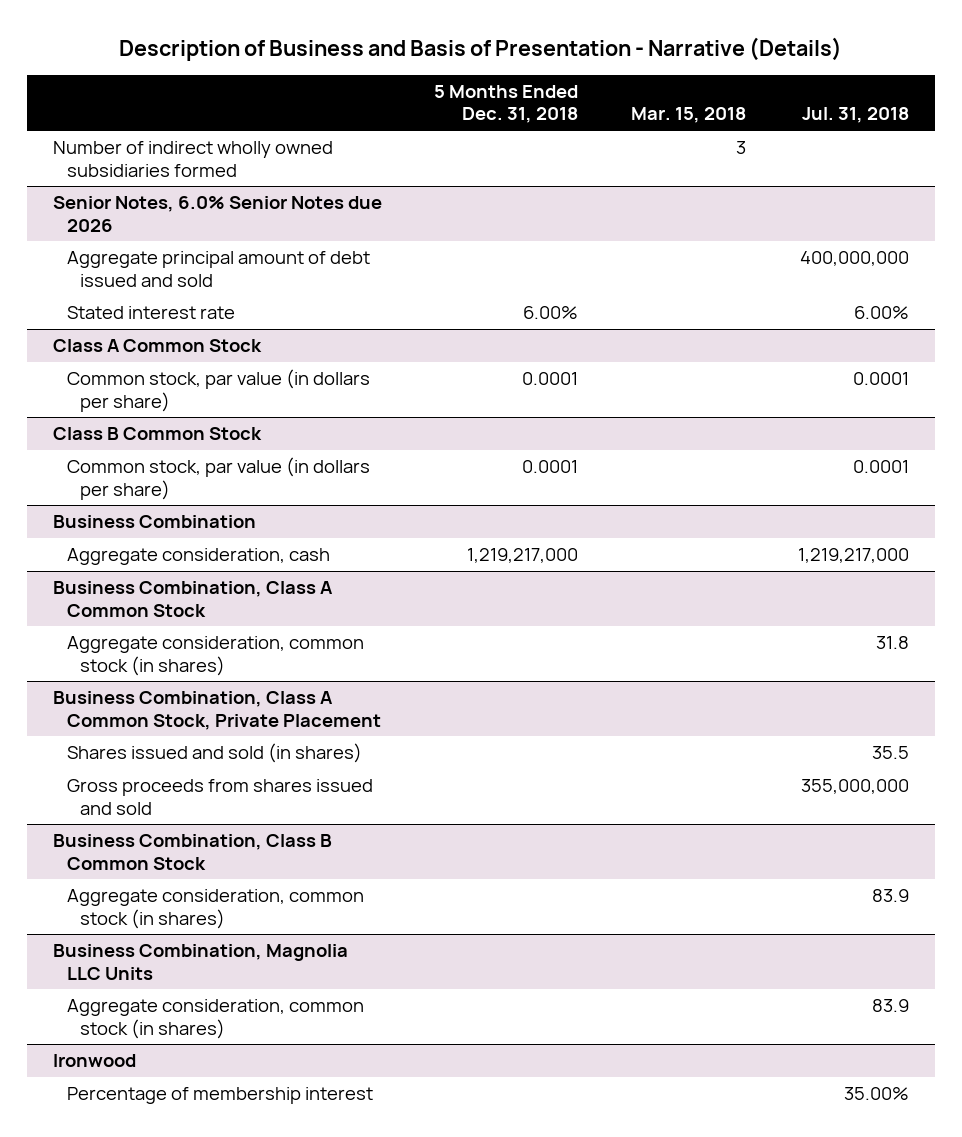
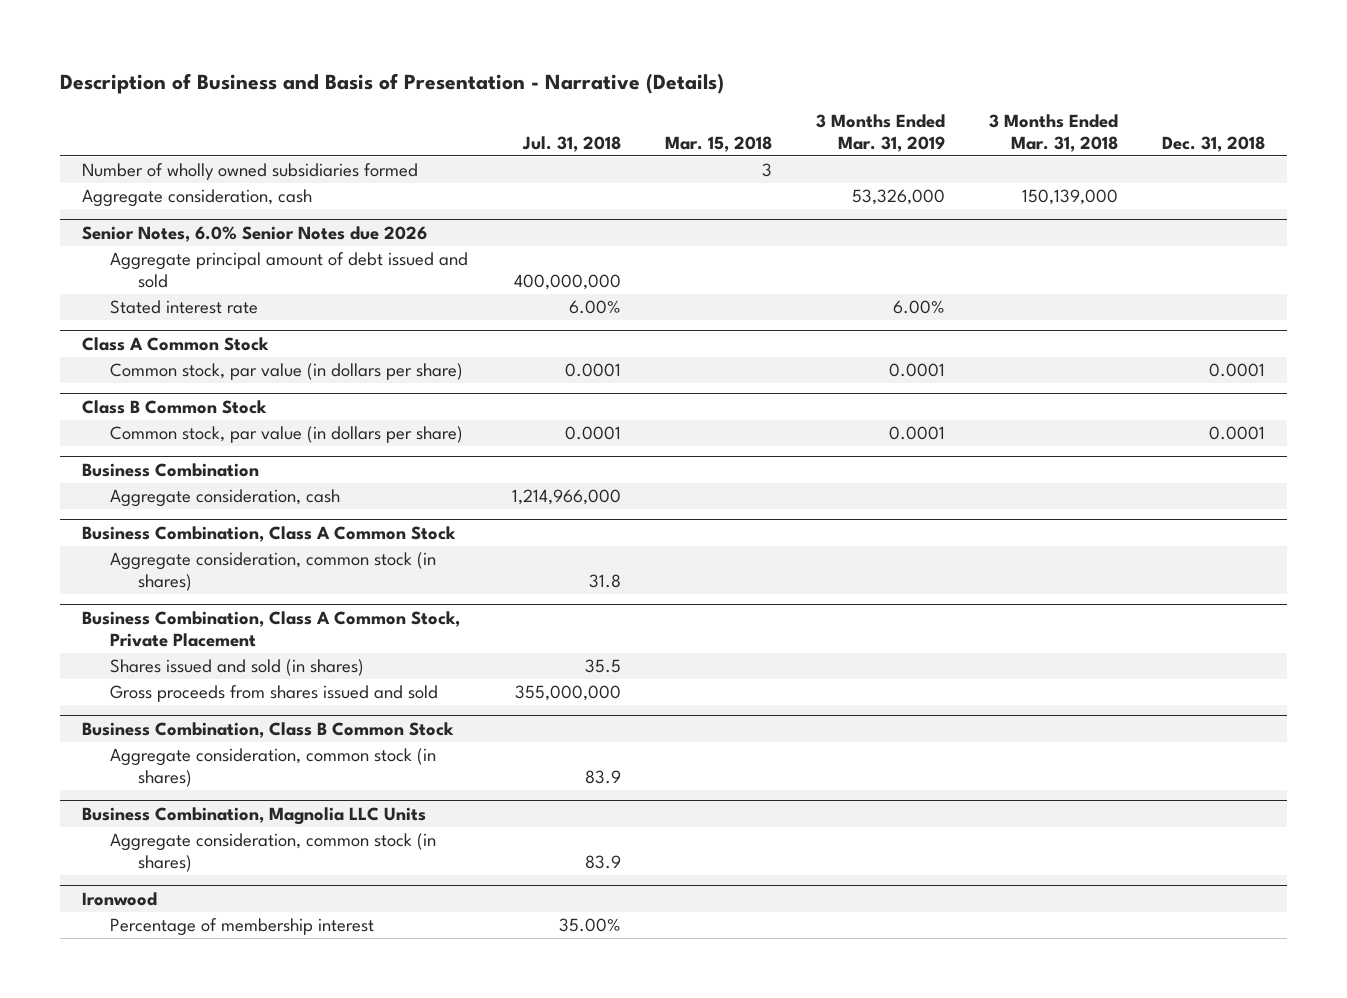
[434,85,579,124] 5 Months Ended Dec. 31, 2018 -> none
none -> [815,113,945,152] 3 Months Ended Mar. 31, 2019
none -> [988,113,1118,152] 3 Months Ended Mar. 31, 2018
none -> [1161,135,1265,152] Dec. 31, 2018
[53,141,334,177] Number of indirect wholly owned subsidiaries formed -> [82,163,419,181] Number of wholly owned subsidiaries formed
none -> [82,189,313,208] Aggregate consideration, cash
[797,548,909,564] 1,219,217,000 -> [511,489,621,506] 1,214,966,000

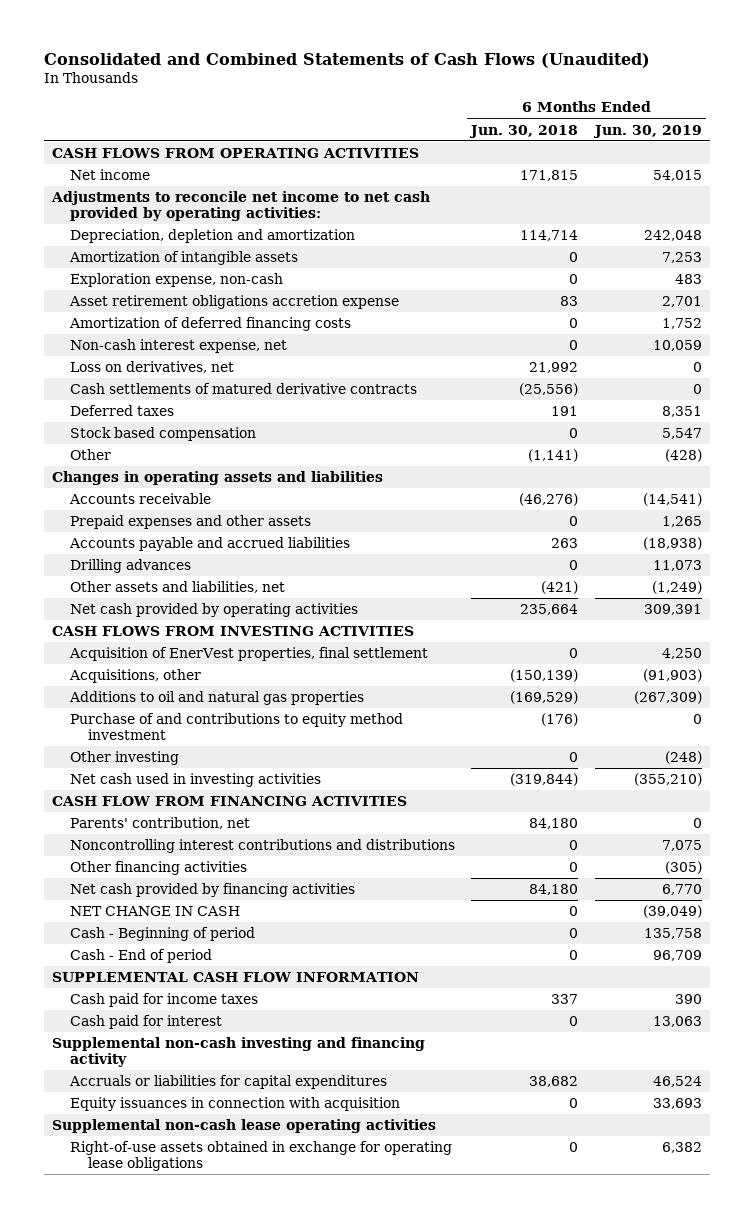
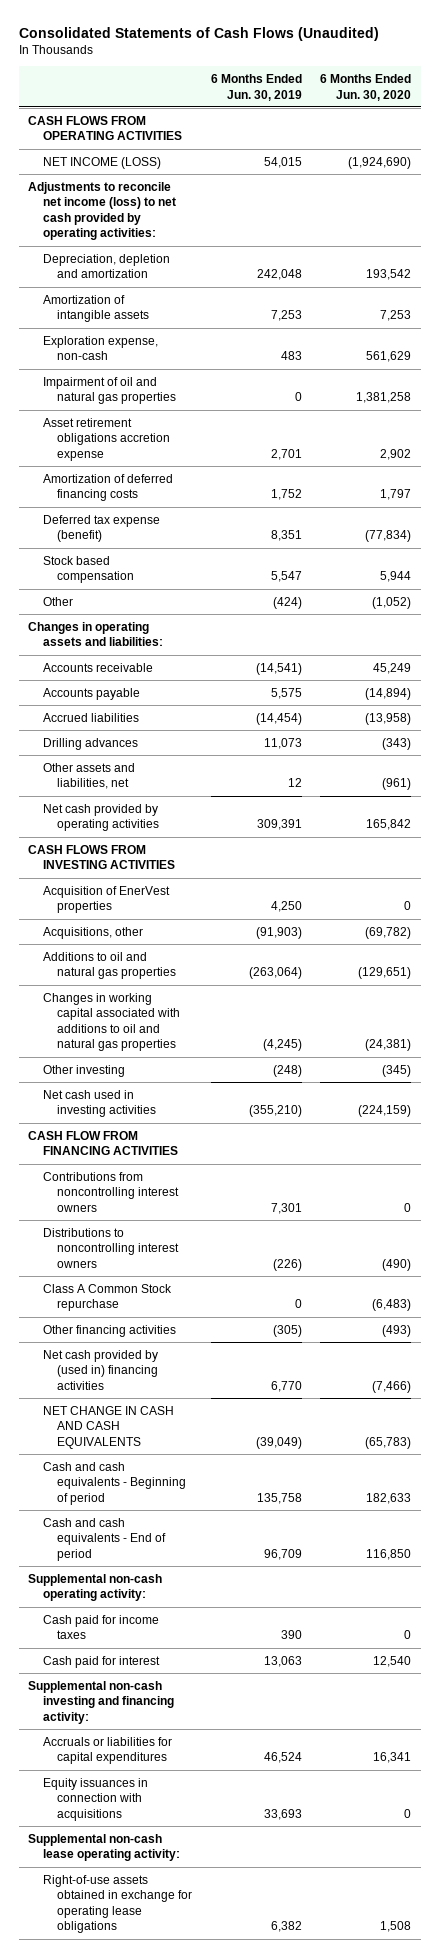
[44,52,651,68] Consolidated and Combined Statements of Cash Flows (Unaudited) -> [18,26,379,41] Consolidated Statements of Cash Flows (Unaudited)
[469,124,579,138] Jun. 30, 2018 -> none
none -> [320,74,412,101] 6 Months Ended Jun. 30, 2020
[70,169,151,181] Net income -> [42,156,161,169] NET INCOME (LOSS)
[51,191,431,221] Adjustments to reconcile net income to net cash provided by operating activities: -> [28,181,176,241] Adjustments to reconcile net income (loss) to net cash provided by operating activities:
none -> [42,376,176,405] Impairment of oil and natural gas properties
[70,339,288,354] Non-cash interest expense, net -> none
[70,361,235,374] Loss on derivatives, net -> none
[70,383,418,395] Cash settlements of matured derivative contracts -> none
[70,405,175,417] Deferred taxes -> [42,514,160,543] Deferred tax expense (benefit)
[664,449,702,463] (428) -> [272,596,302,609] (424)
[52,471,384,486] Changes in operating assets and liabilities -> [28,621,163,647] Changes in operating assets and liabilities:
[70,515,312,530] Prepaid expenses and other assets -> none
[69,537,351,552] Accounts payable and accrued liabilities -> none
none -> [42,687,140,700] Accounts payable
none -> [42,712,139,722] Accrued liabilities
[651,581,702,595] (1,249) -> [287,778,302,788] 12
[69,647,429,662] Acquisition of EnerVest properties, final settlement -> [42,885,170,914] Acquisition of EnerVest properties
[70,713,404,740] Purchase of and contributions to equity method investment -> none
[633,691,702,705] (267,309) -> [248,967,302,980] (263,064)
none -> [42,992,180,1052] Changes in working capital associated with additions to oil and natural gas properties
[70,817,251,830] Parents' contribution, net -> none
[70,839,456,854] Noncontrolling interest contributions and distributions -> [42,1171,179,1212] Contributions from noncontrolling interest owners
[661,840,702,852] 7,075 -> [270,1202,302,1214] 7,301
none -> [42,1227,179,1268] Distributions to noncontrolling interest owners
none -> [42,1283,172,1312] Class A Common Stock repurchase
[70,883,356,898] Net cash provided by financing activities -> [42,1349,158,1390] Net cash provided by (used in) financing activities
[70,906,241,917] NET CHANGE IN CASH -> [42,1405,174,1449] NET CHANGE IN CASH AND CASH EQUIVALENTS
[70,927,256,942] Cash - Beginning of period -> [42,1461,186,1505] Cash and cash equivalents - Beginning of period
[70,949,213,964] Cash - End of period -> [42,1517,166,1561] Cash and cash equivalents - End of period
[52,972,420,983] SUPPLEMENTAL CASH FLOW INFORMATION -> [28,1573,163,1602] Supplemental non-cash operating activity:
[52,1037,426,1067] Supplemental non-cash investing and financing activity -> [28,1680,174,1724] Supplemental non-cash investing and financing activity:
[70,1097,401,1112] Equity issuances in connection with acquisition -> [42,1777,148,1821] Equity issuances in connection with acquisitions
[52,1119,437,1134] Supplemental non-cash lease operating activities -> [28,1833,180,1862] Supplemental non-cash lease operating activity:

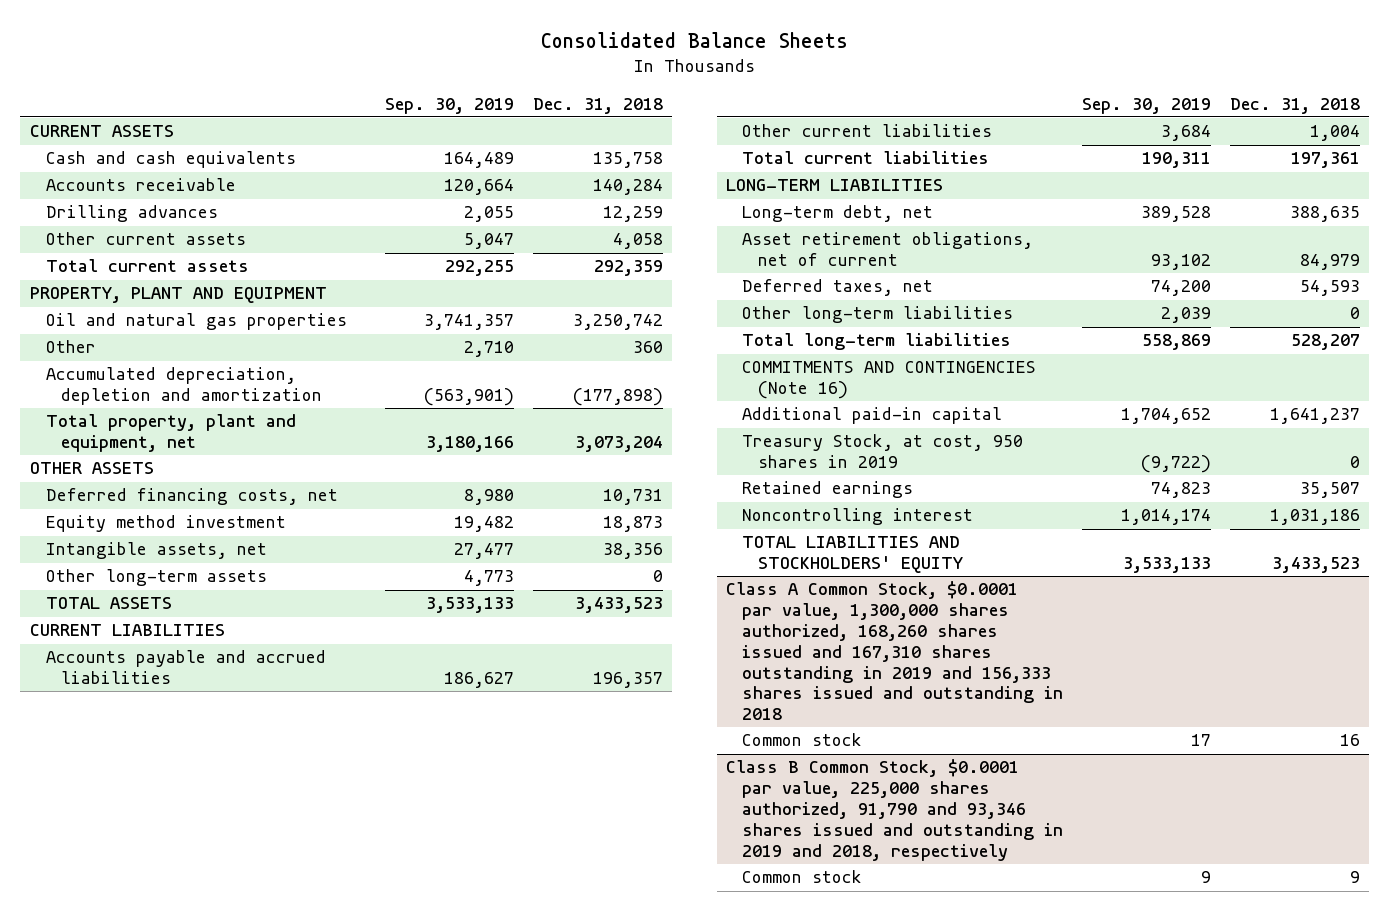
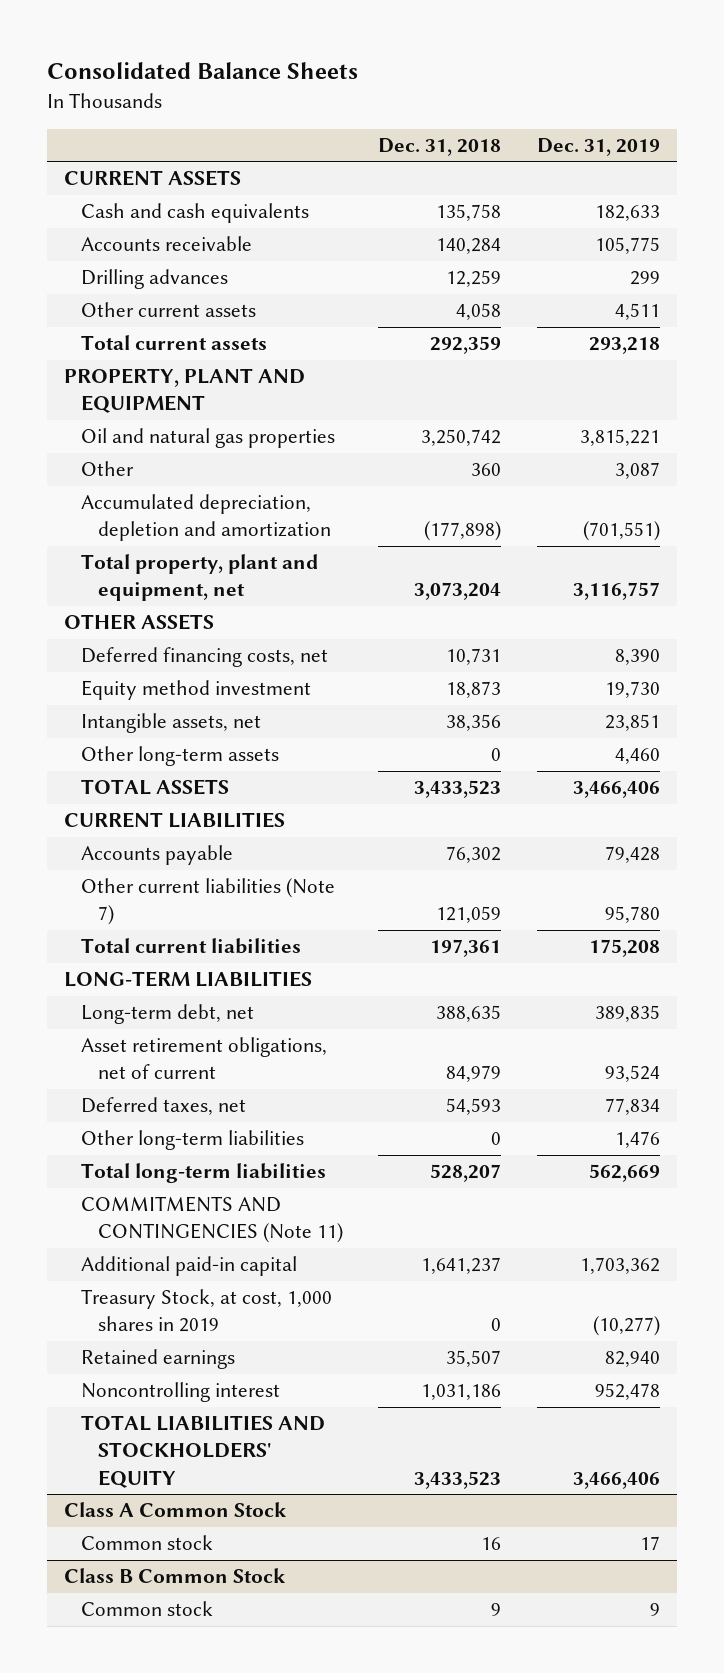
[385,97,515,114] Sep. 30, 2019 -> none
none -> [536,137,660,156] Dec. 31, 2019
[45,650,326,685] Accounts payable and accrued liabilities -> none
none -> [81,845,234,866] Accounts payable
[742,124,993,138] Other current liabilities -> [81,878,336,926] Other current liabilities (Note 7)
[1309,125,1360,142] 1,004 -> [436,906,502,924] 121,059
[742,361,1037,400] COMMITMENTS AND CONTINGENCIES (Note 16) -> [81,1196,344,1244] COMMITMENTS AND CONTINGENCIES (Note 11)
[742,434,1024,469] Treasury Stock, at cost, 950 shares in 2019 -> [81,1289,333,1333] Treasury Stock, at cost, 1,000 shares in 2019
[726,581,1064,721] Class A Common Stock, $0.0001 par value, 1,300,000 shares authorized, 168,260 shares issued and 167,310 shares outstanding in 2019 and 156,333 shares issued and outstanding in 2018 -> [64,1502,288,1518] Class A Common Stock
[726,759,1064,861] Class B Common Stock, $0.0001 par value, 225,000 shares authorized, 91,790 and 93,346 shares issued and outstanding in 2019 and 2018, respectively -> [64,1568,287,1584] Class B Common Stock

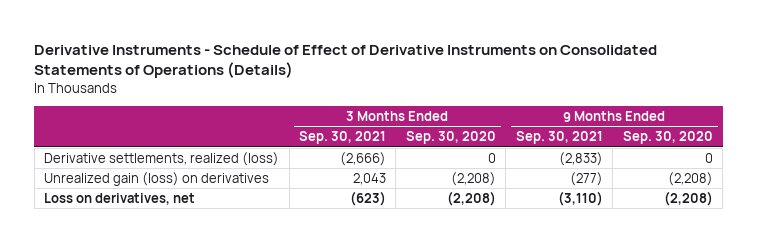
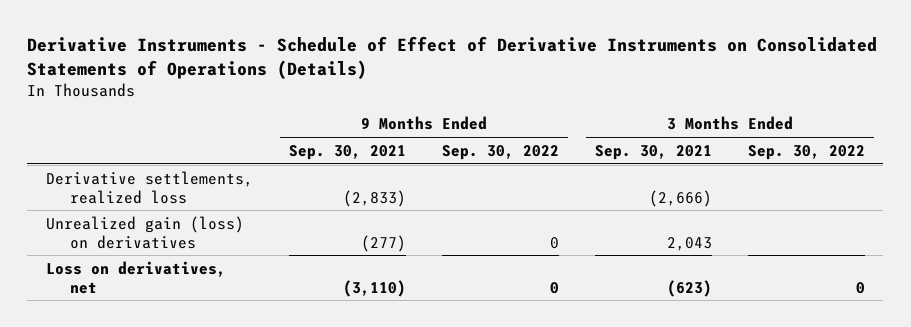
[405,131,496,145] Sep. 30, 2020 -> none
[622,131,713,145] Sep. 30, 2020 -> none
none -> [441,144,559,160] Sep. 30, 2022
none -> [748,144,866,160] Sep. 30, 2022
[44,151,280,166] Derivative settlements, realized (loss) -> [45,170,253,204] Derivative settlements, realized loss

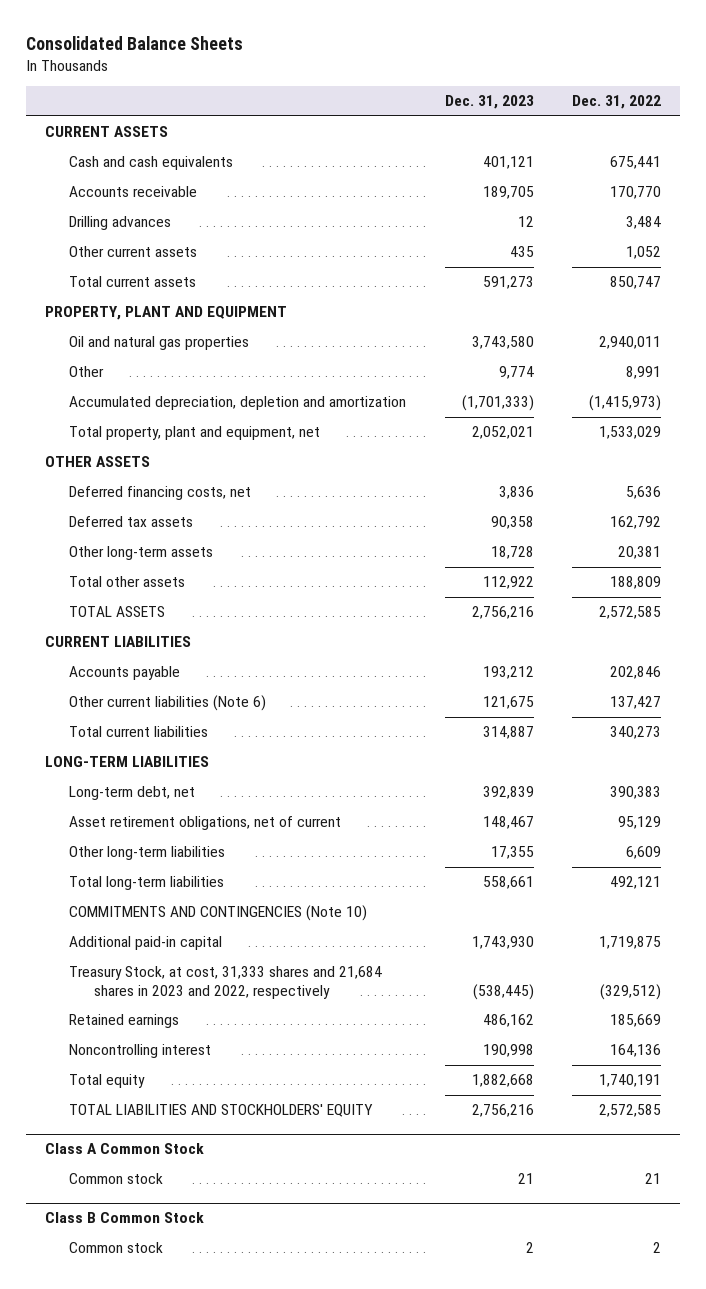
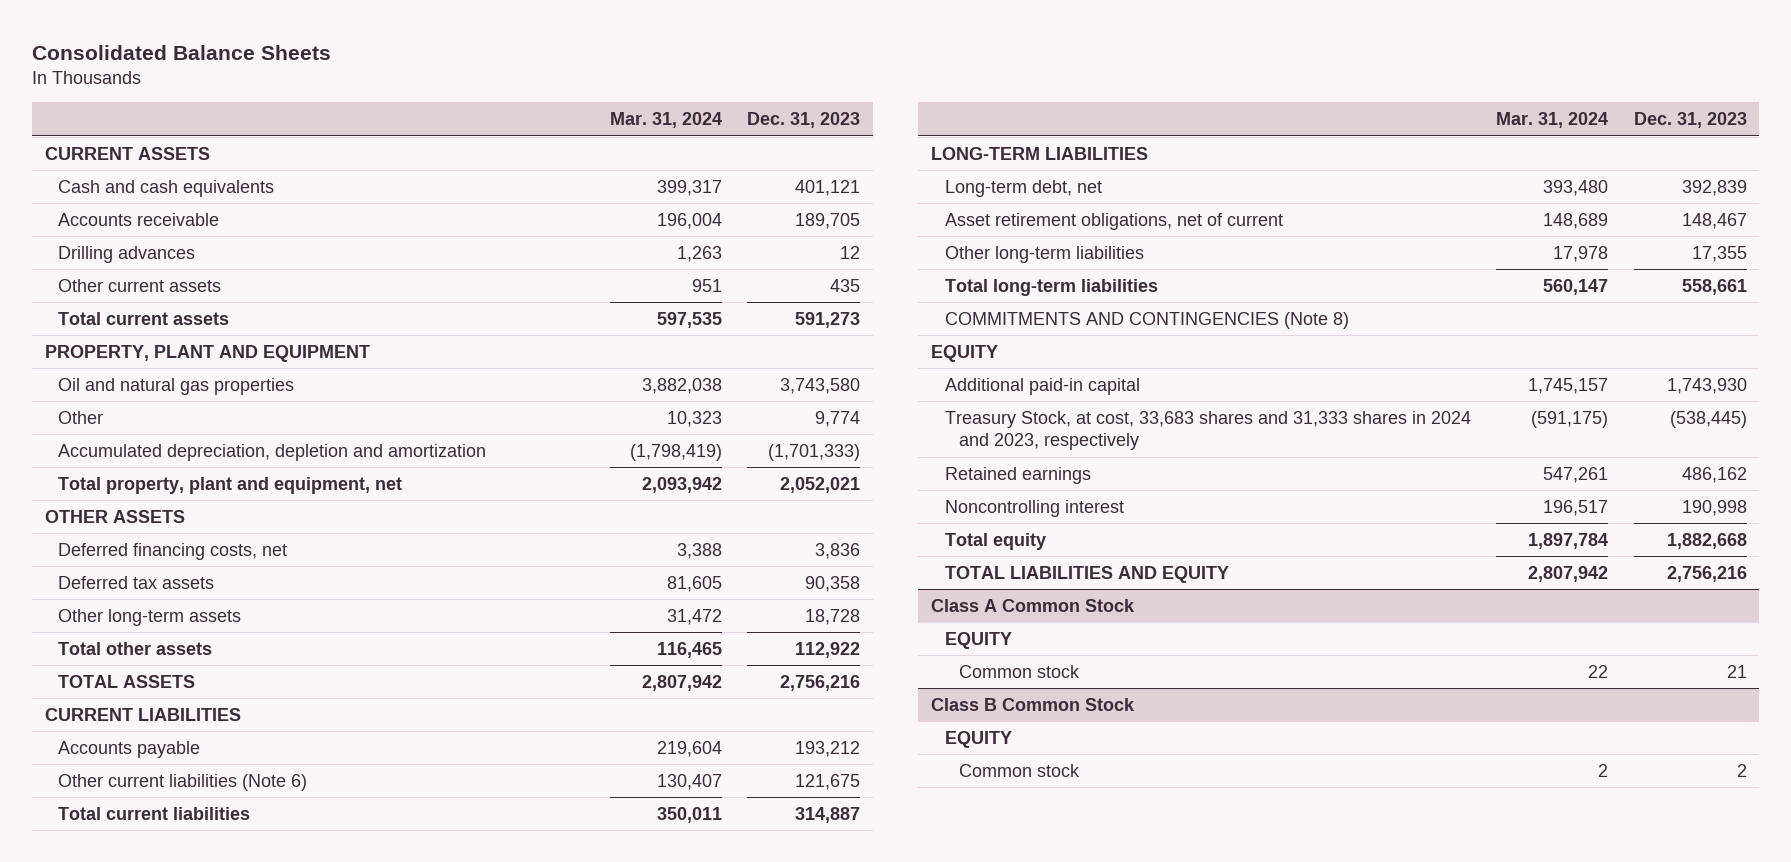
[571,95,661,110] Dec. 31, 2022 -> none
none -> [609,112,722,129] Mar. 31, 2024
[69,905,368,922] COMMITMENTS AND CONTINGENCIES (Note 10) -> [944,311,1349,329] COMMITMENTS AND CONTINGENCIES (Note 8)
none -> [931,344,999,362] EQUITY
[69,966,383,999] Treasury Stock, at cost, 31,333 shares and 21,684 shares in 2023 and 2022, respectively -> [944,410,1471,451] Treasury Stock, at cost, 33,683 shares and 31,333 shares in 2024 and 2023, respectively
[69,1104,374,1118] TOTAL LIABILITIES AND STOCKHOLDERS' EQUITY -> [944,565,1229,583] TOTAL LIABILITIES AND EQUITY
none -> [944,631,1012,649] EQUITY
none -> [944,730,1012,748] EQUITY

